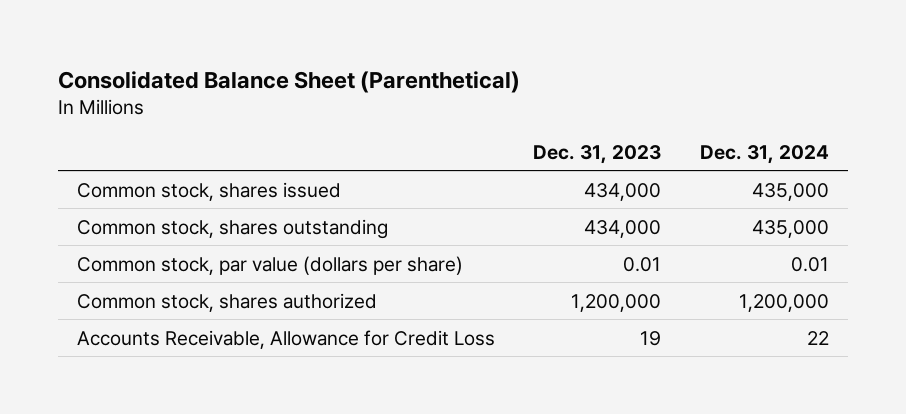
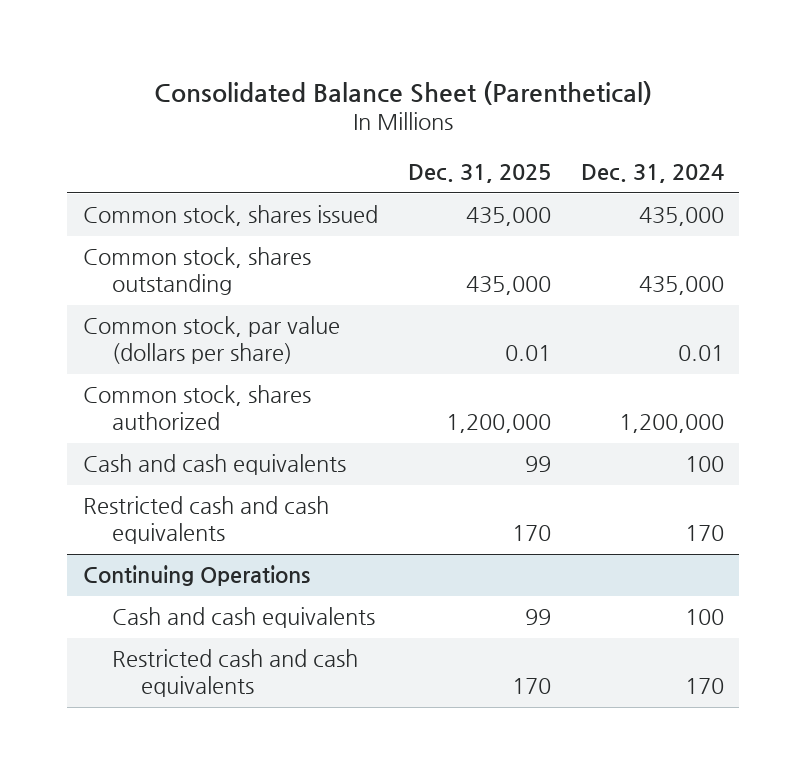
[533,144,662,164] Dec. 31, 2023 -> none
none -> [407,164,551,184] Dec. 31, 2025
[76,329,495,349] Accounts Receivable, Allowance for Credit Loss -> none
none -> [82,454,346,476] Cash and cash equivalents
none -> [82,496,329,545] Restricted cash and cash equivalents
none -> [82,565,310,587] Continuing Operations
none -> [111,607,375,629] Cash and cash equivalents
none -> [111,649,358,698] Restricted cash and cash equivalents

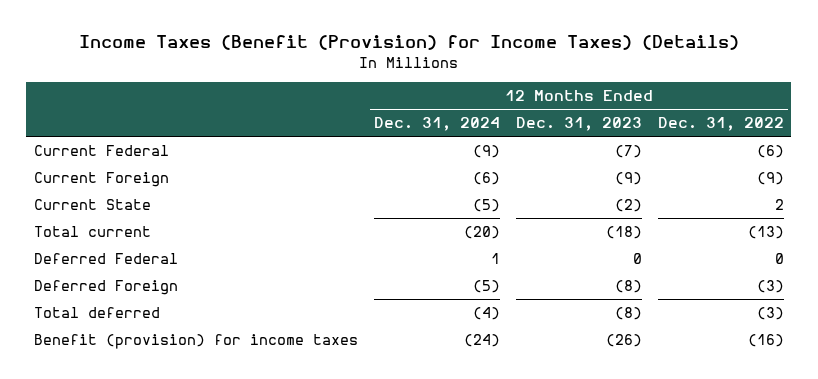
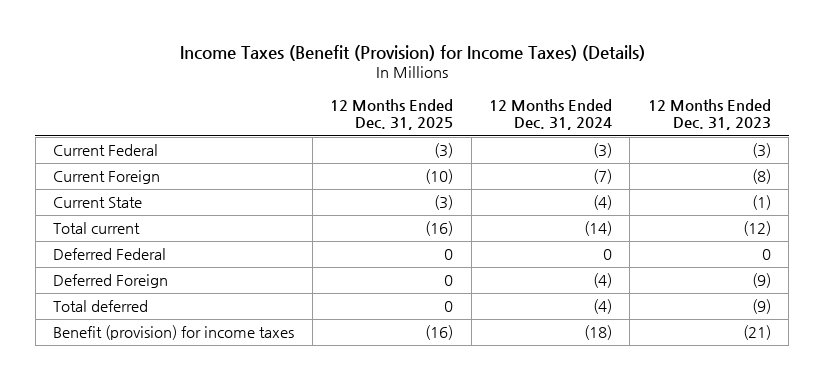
[657,117,784,132] Dec. 31, 2022 -> none
none -> [330,98,454,131] 12 Months Ended Dec. 31, 2025
[472,144,500,158] (9) -> [593,143,613,159] (3)
[614,144,642,158] (7) -> [751,143,771,159] (3)
[472,171,500,185] (6) -> [593,169,613,185] (7)
[614,171,642,185] (9) -> [751,169,771,185] (8)
[472,198,500,212] (5) -> [593,195,613,211] (4)
[614,198,642,212] (2) -> [751,195,771,211] (1)
[463,225,500,239] (20) -> [584,221,613,237] (14)
[605,225,642,239] (18) -> [742,221,771,237] (12)
[490,252,500,264] 1 -> [603,249,613,261] 0
[472,279,500,293] (5) -> [593,273,613,289] (4)
[614,279,642,293] (8) -> [751,273,771,289] (9)
[614,306,642,320] (8) -> [751,299,771,315] (9)
[463,333,500,347] (24) -> [584,325,613,341] (18)
[605,333,642,347] (26) -> [742,325,771,341] (21)

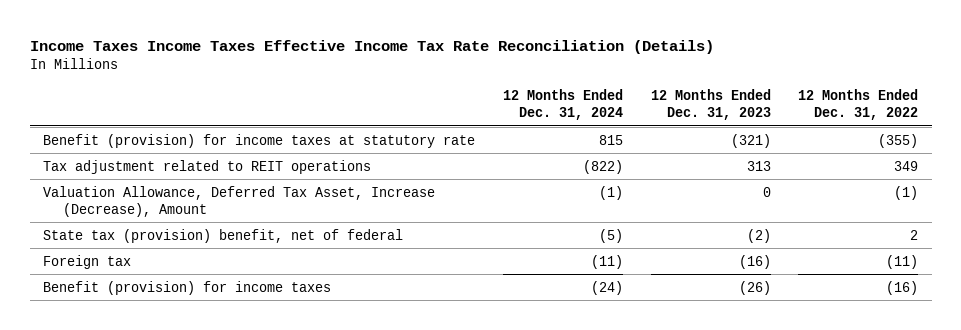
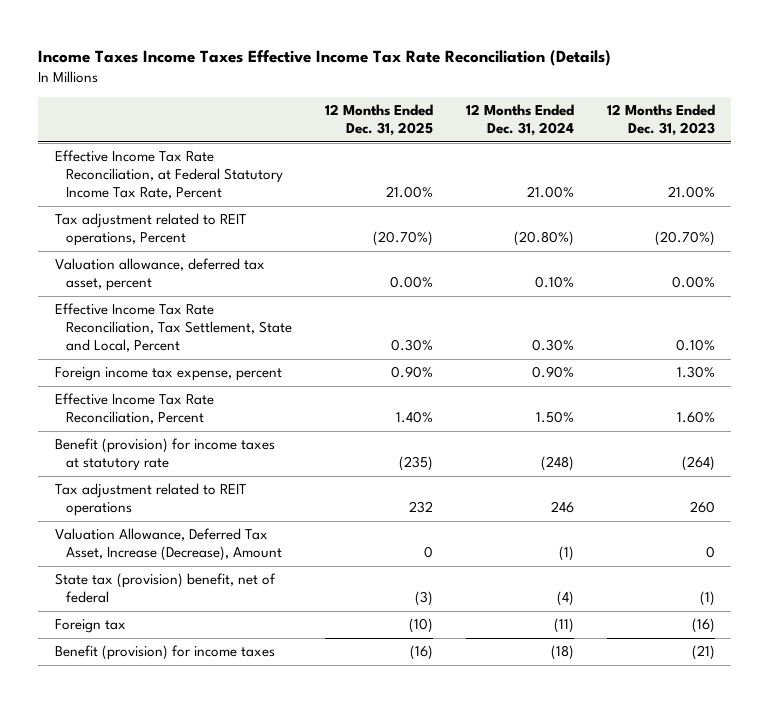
[798,88,919,120] 12 Months Ended Dec. 31, 2022 -> none
none -> [325,104,434,136] 12 Months Ended Dec. 31, 2025
none -> [54,150,284,199] Effective Income Tax Rate Reconciliation, at Federal Statutory Income Tax Rate, Percent
none -> [54,213,246,247] Tax adjustment related to REIT operations, Percent
none -> [54,258,265,292] Valuation allowance, deferred tax asset, percent
none -> [54,303,293,352] Effective Income Tax Rate Reconciliation, Tax Settlement, State and Local, Percent
none -> [54,367,282,382] Foreign income tax expense, percent
none -> [54,393,214,425] Effective Income Tax Rate Reconciliation, Percent
[598,134,623,145] 815 -> [540,456,574,472] (248)
[730,133,771,148] (321) -> [681,456,715,472] (264)
[582,159,623,174] (822) -> [550,501,574,514] 246
[746,160,771,171] 313 -> [689,501,715,514] 260
[598,228,623,243] (5) -> [556,591,574,607] (4)
[746,228,771,243] (2) -> [699,591,715,607] (1)
[590,280,623,295] (24) -> [550,645,574,661] (18)
[738,280,771,295] (26) -> [691,645,715,661] (21)

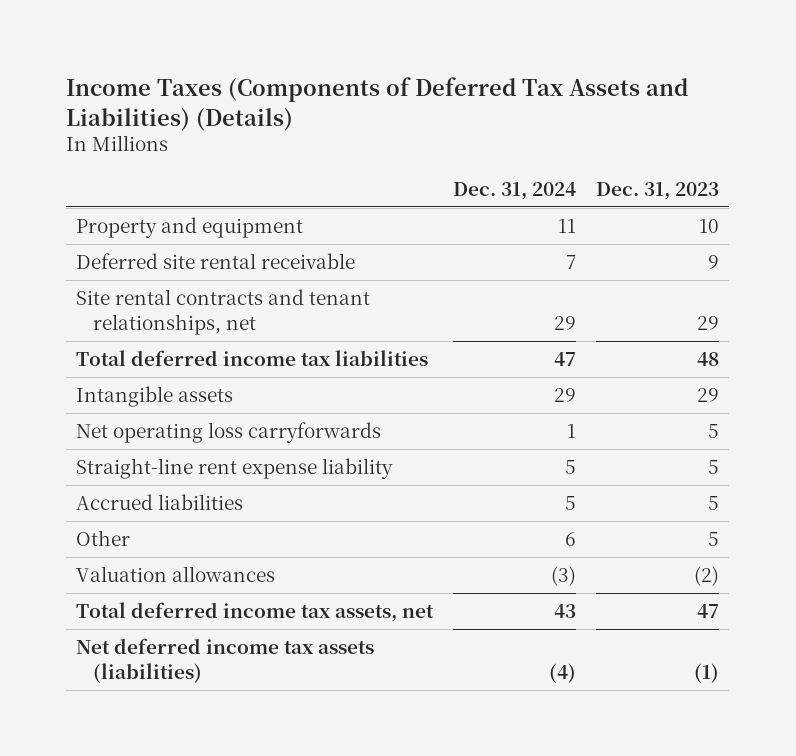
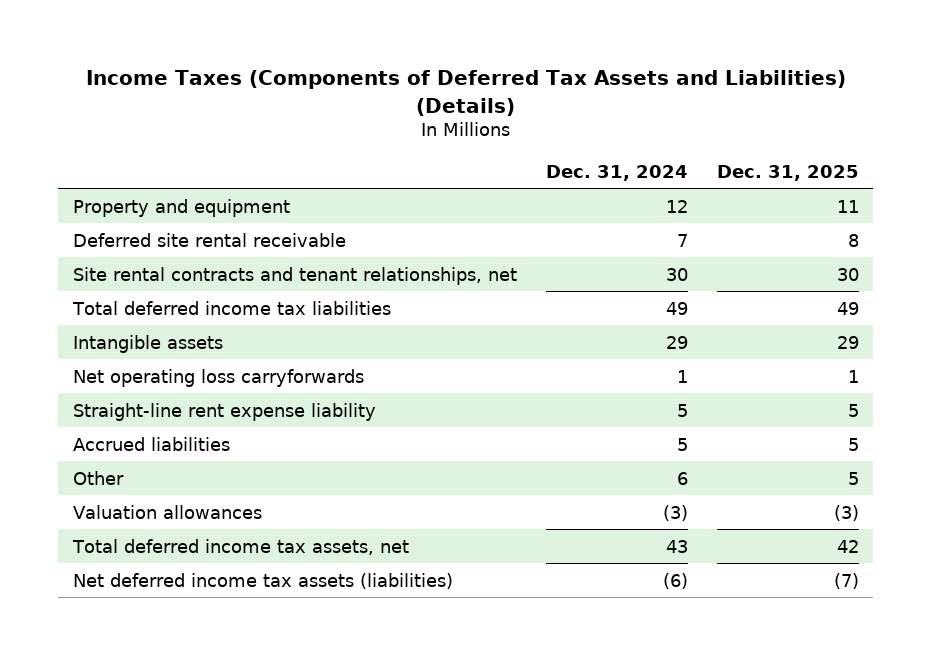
[596,181,720,200] Dec. 31, 2023 -> none
none -> [716,164,859,181] Dec. 31, 2025
[558,219,577,234] 11 -> [665,199,688,213] 12
[554,315,577,330] 29 -> [665,267,688,281] 30
[554,352,577,367] 47 -> [665,301,688,315] 49
[549,662,577,683] (4) -> [662,572,688,589] (6)

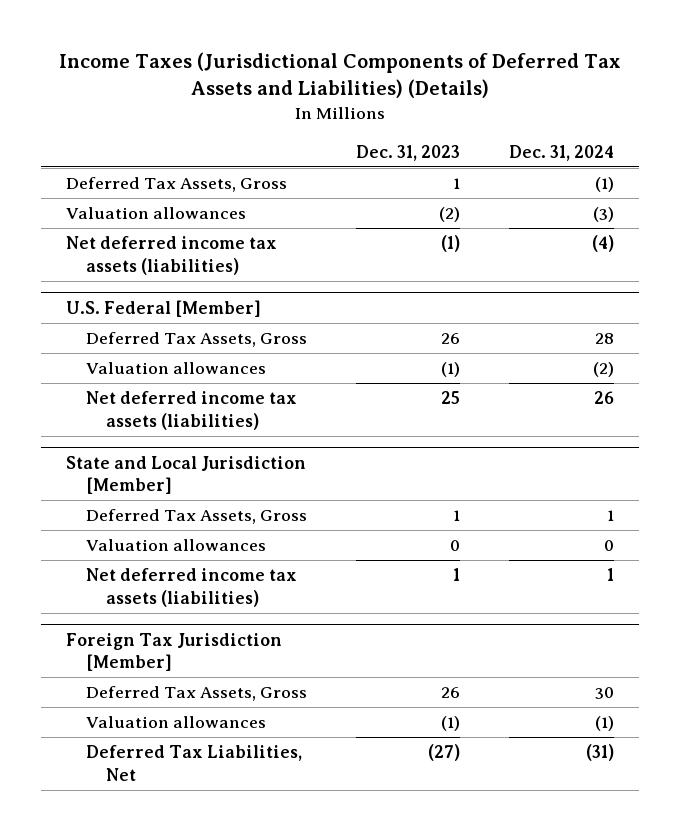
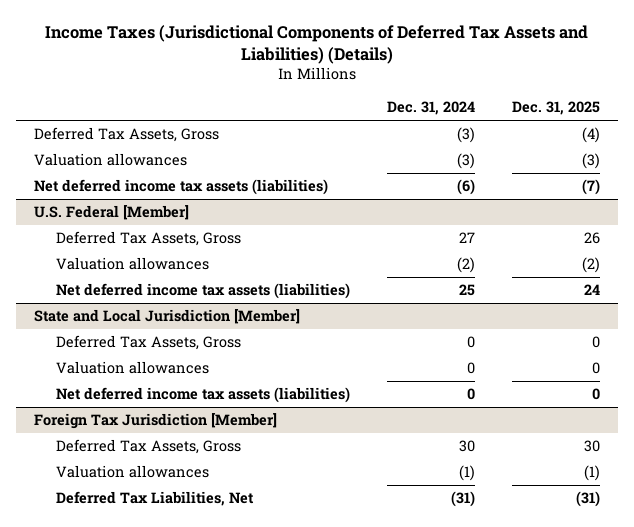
[355,144,460,161] Dec. 31, 2023 -> none
none -> [511,100,600,115] Dec. 31, 2025
[595,177,615,193] (1) -> [457,127,476,144] (3)
[592,235,615,253] (4) -> [457,179,476,196] (6)
[595,333,615,345] 28 -> [459,232,476,244] 27
[594,391,615,405] 26 -> [459,284,476,297] 25
[607,510,615,522] 1 -> [467,336,476,349] 0
[607,568,615,582] 1 -> [467,388,476,401] 0

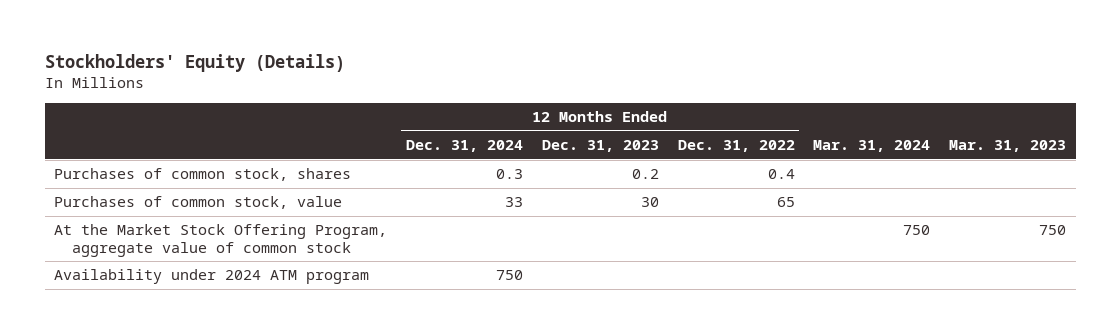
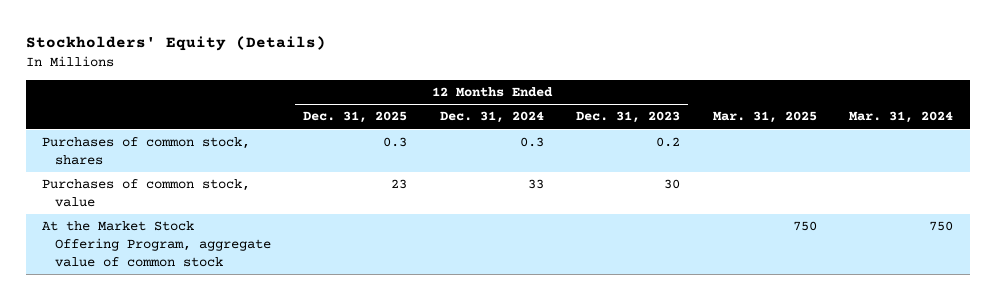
[677,139,795,152] Dec. 31, 2022 -> none
[949,139,1067,152] Mar. 31, 2023 -> none
none -> [303,111,408,124] Dec. 31, 2025
none -> [712,111,817,124] Mar. 31, 2025
[54,269,370,285] Availability under 2024 ATM program -> none

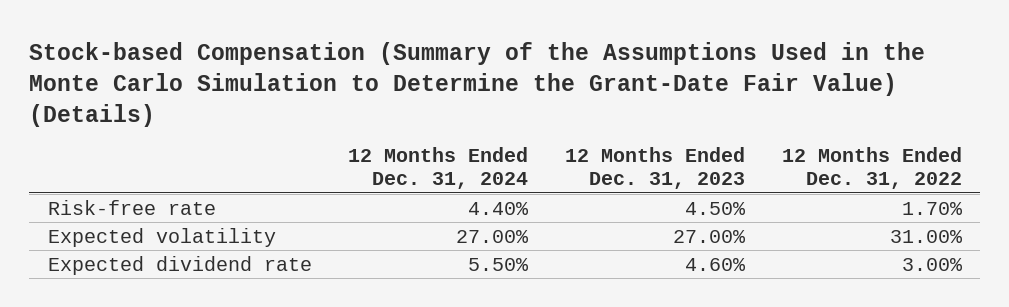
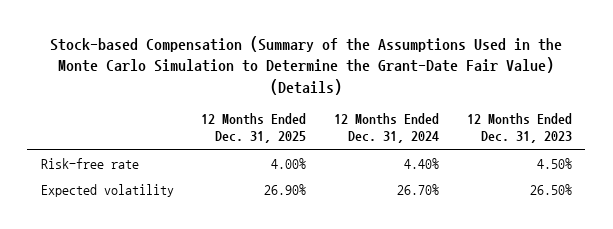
[781,147,962,190] 12 Months Ended Dec. 31, 2022 -> none
none -> [201,113,307,144] 12 Months Ended Dec. 31, 2025
[47,255,312,275] Expected dividend rate -> none
[456,229,530,243] 27.00% -> [397,183,440,195] 26.70%
[672,229,746,243] 27.00% -> [529,183,572,195] 26.50%

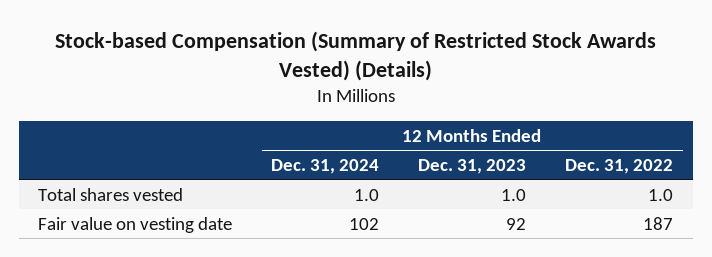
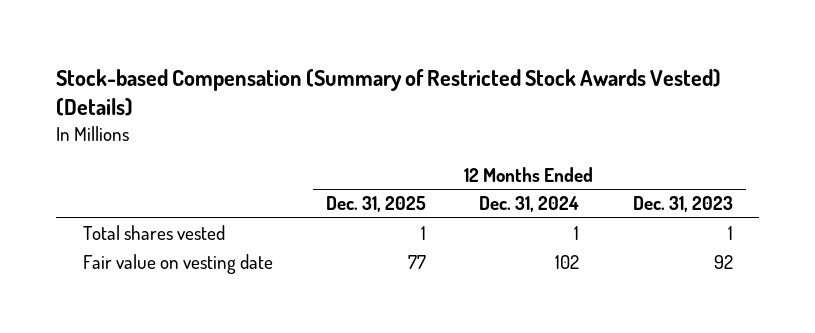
[565,158,674,174] Dec. 31, 2022 -> none
none -> [325,196,426,213] Dec. 31, 2025
[354,188,380,201] 1.0 -> [574,226,580,241] 1
[501,188,527,201] 1.0 -> [727,226,733,241] 1

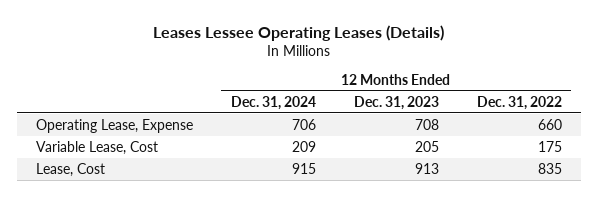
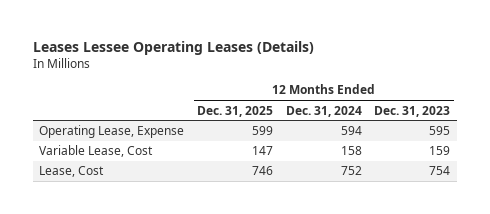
[476,95,562,110] Dec. 31, 2022 -> none
none -> [196,105,273,117] Dec. 31, 2025
[291,118,316,130] 706 -> [340,126,362,136] 594
[414,118,439,130] 708 -> [429,126,451,136] 595
[291,140,316,152] 209 -> [340,146,362,156] 158
[414,140,439,152] 205 -> [429,146,451,156] 159
[291,162,316,174] 915 -> [340,166,362,176] 752
[414,162,439,174] 913 -> [429,166,451,176] 754

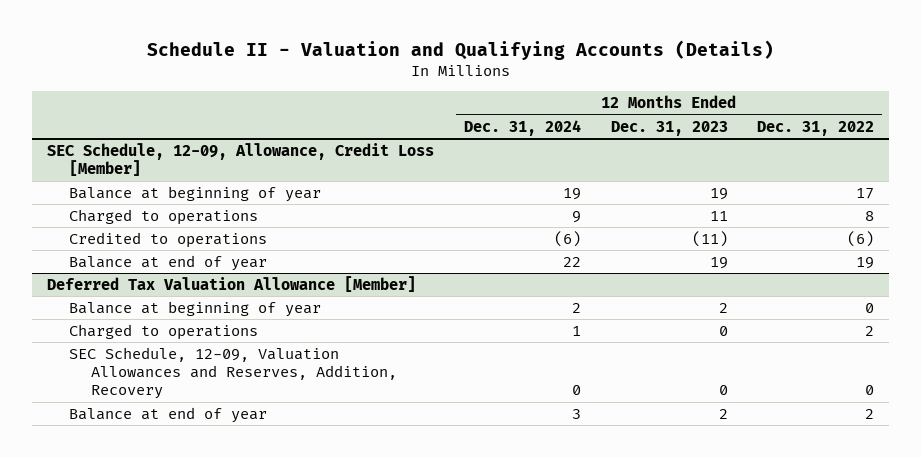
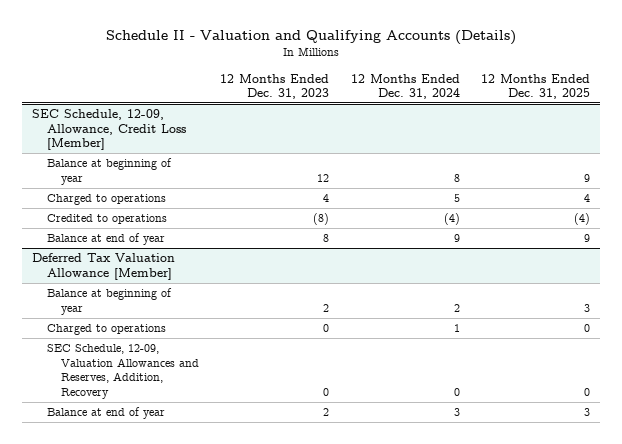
[757,120,875,136] Dec. 31, 2022 -> none
none -> [480,73,590,100] 12 Months Ended Dec. 31, 2025
[562,188,581,201] 19 -> [453,173,460,182] 8
[709,188,728,201] 19 -> [317,173,330,182] 12
[571,211,581,224] 9 -> [453,194,460,203] 5
[709,211,728,222] 11 -> [323,194,330,203] 4
[553,231,581,248] (6) -> [443,213,460,226] (4)
[691,231,728,248] (11) -> [313,213,330,226] (8)
[562,257,581,268] 22 -> [453,234,460,243] 9
[709,257,728,270] 19 -> [323,234,330,243] 8

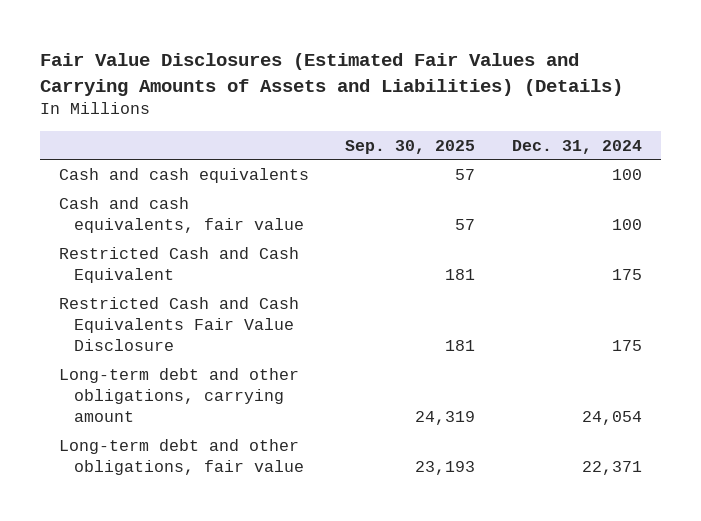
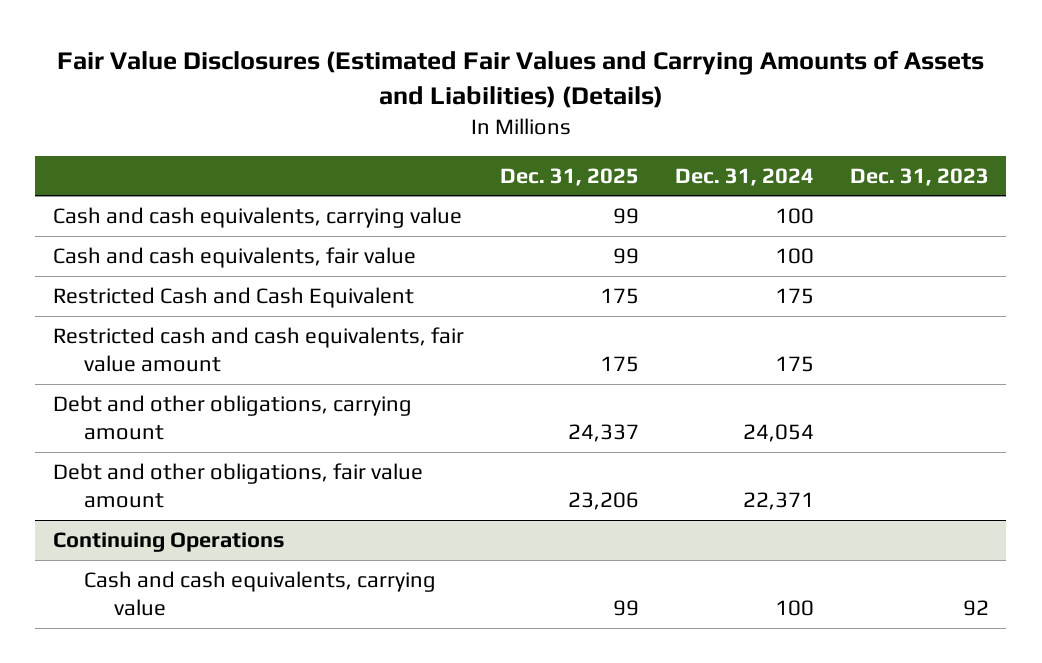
[345,139,476,154] Sep. 30, 2025 -> none
none -> [499,167,639,186] Dec. 31, 2025
none -> [849,167,989,186] Dec. 31, 2023
[58,167,309,183] Cash and cash equivalents -> [52,207,462,229] Cash and cash equivalents, carrying value
[58,296,299,351] Restricted Cash and Cash Equivalents Fair Value Disclosure -> [52,327,464,373] Restricted cash and cash equivalents, fair value amount
[58,367,299,422] Long-term debt and other obligations, carrying amount -> [52,395,412,441] Debt and other obligations, carrying amount
[58,438,304,475] Long-term debt and other obligations, fair value -> [52,463,423,509] Debt and other obligations, fair value amount
none -> [52,532,285,553] Continuing Operations
none -> [83,571,436,617] Cash and cash equivalents, carrying value

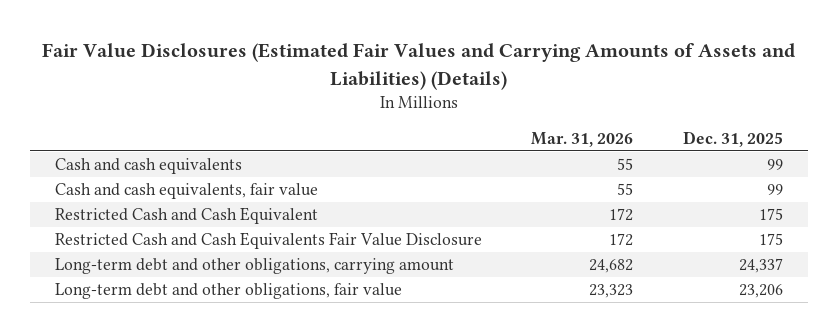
[674,167,814,186] Dec. 31, 2024 -> none
[849,167,989,186] Dec. 31, 2023 -> none
none -> [531,132,634,148] Mar. 31, 2026
[52,207,462,229] Cash and cash equivalents, carrying value -> [54,158,242,175] Cash and cash equivalents
[52,532,285,553] Continuing Operations -> none
[83,571,436,617] Cash and cash equivalents, carrying value -> none
[52,327,464,373] Restricted cash and cash equivalents, fair value amount -> [54,232,482,250] Restricted Cash and Cash Equivalents Fair Value Disclosure
[52,395,412,441] Debt and other obligations, carrying amount -> [54,258,454,275] Long-term debt and other obligations, carrying amount
[52,463,423,509] Debt and other obligations, fair value amount -> [54,283,402,300] Long-term debt and other obligations, fair value

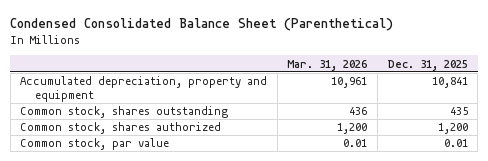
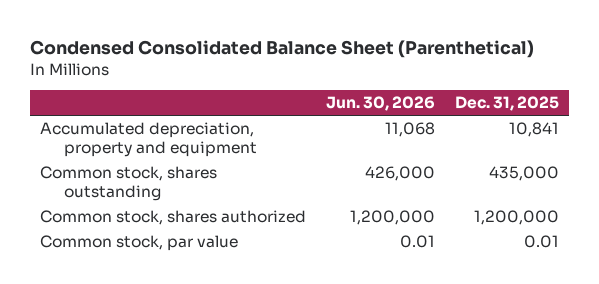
[287,59,368,71] Mar. 31, 2026 -> none
none -> [325,96,435,112] Jun. 30, 2026
[449,107,468,116] 435 -> [488,166,559,182] 435,000
[437,123,468,135] 1,200 -> [473,210,559,226] 1,200,000

